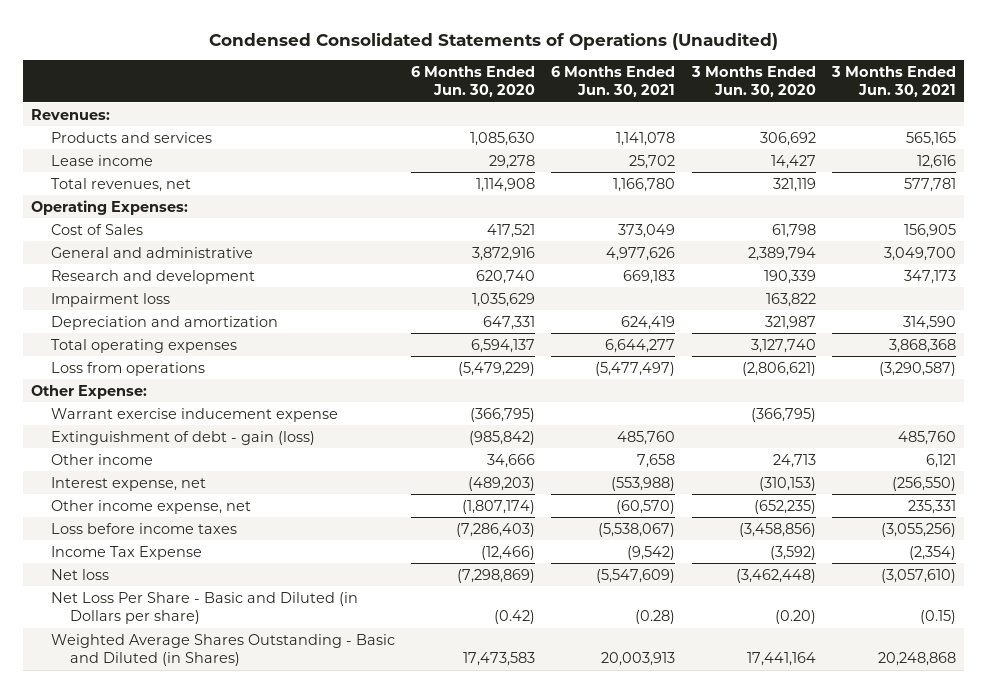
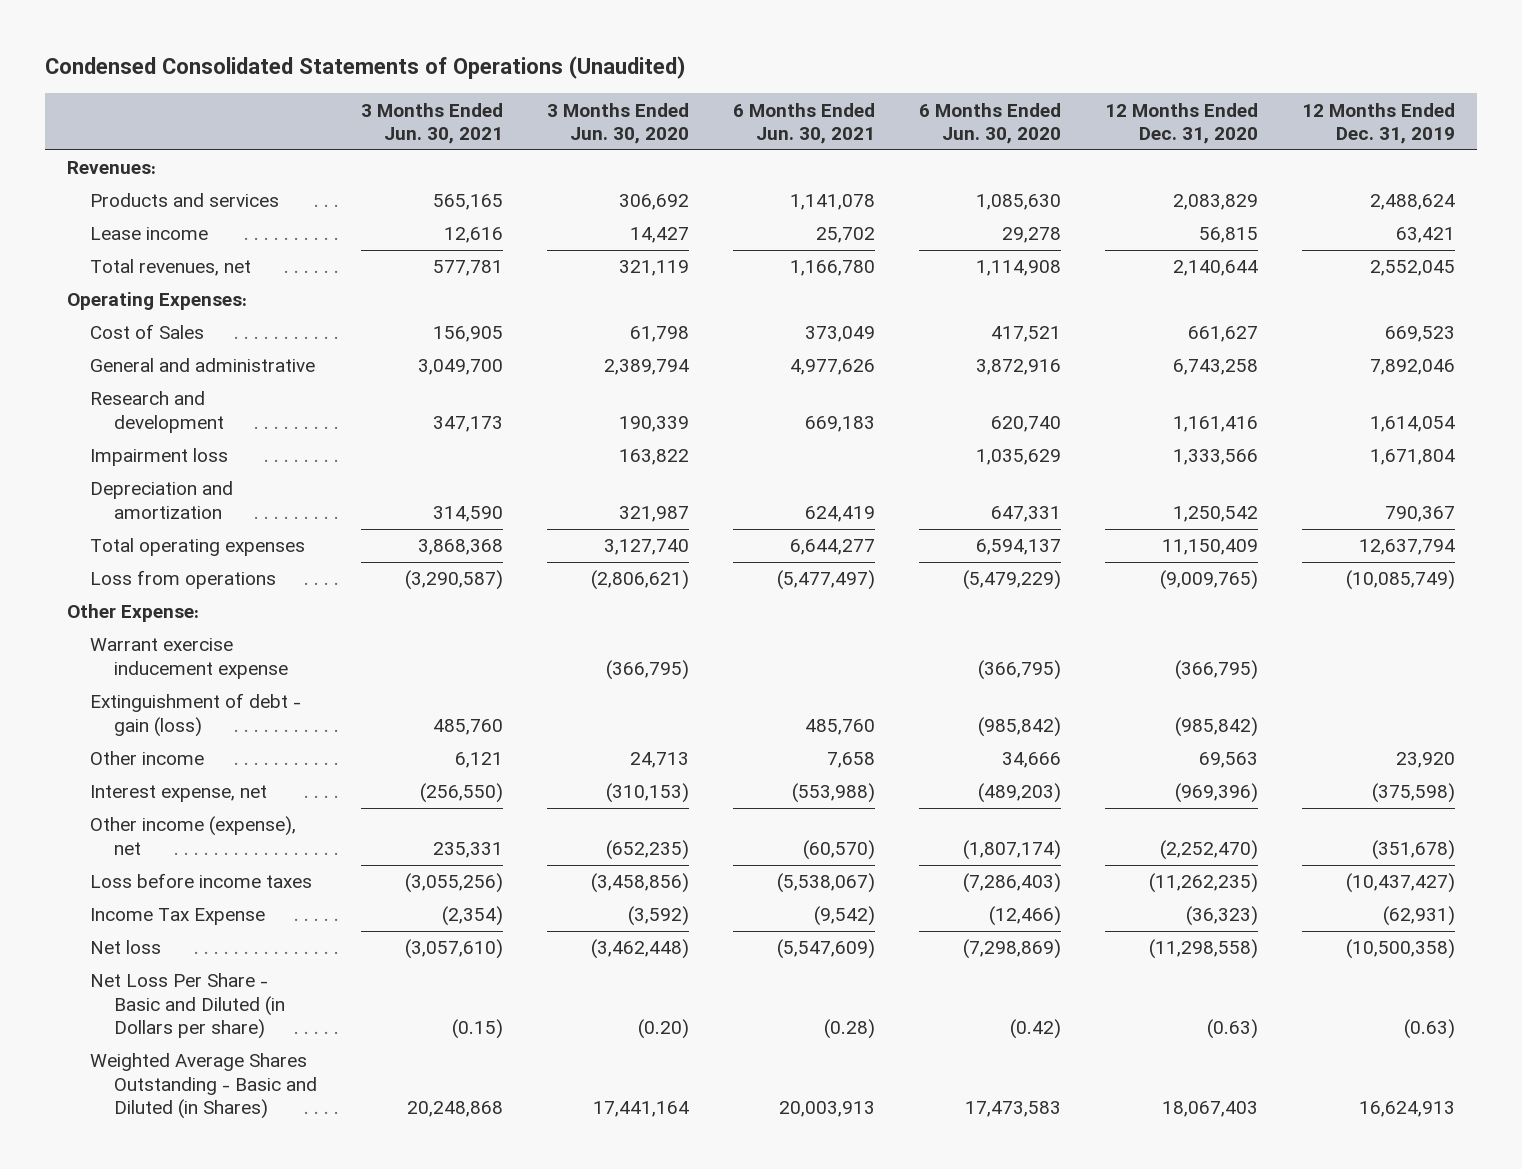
none -> [1105,102,1259,145] 12 Months Ended Dec. 31, 2020
none -> [1302,102,1456,145] 12 Months Ended Dec. 31, 2019
[50,499,251,514] Other income expense, net -> [90,816,297,855] Other income (expense), net

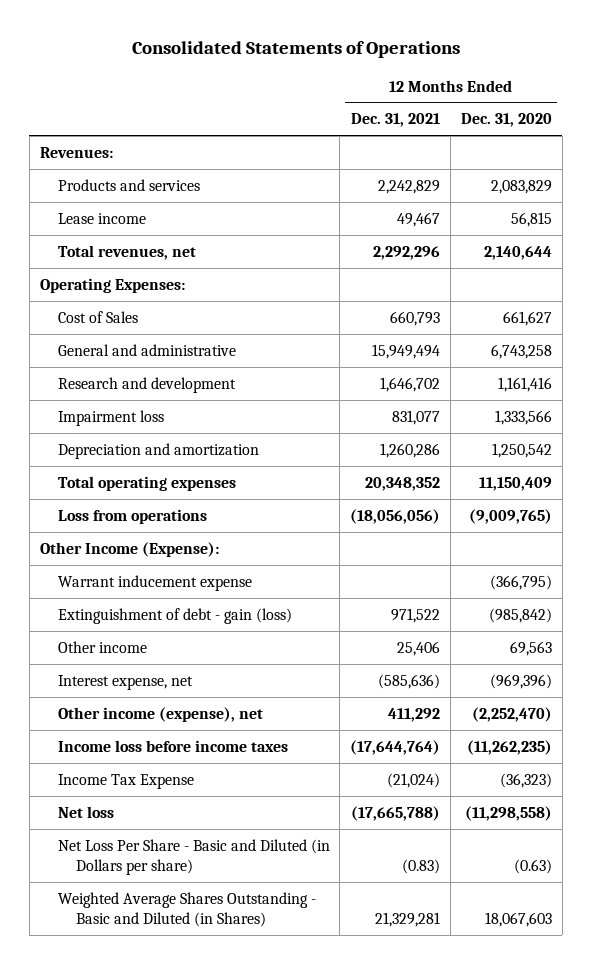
[44,56,686,80] Condensed Consolidated Statements of Operations (Unaudited) -> [131,40,460,58] Consolidated Statements of Operations
[360,102,503,145] 3 Months Ended Jun. 30, 2021 -> none
[546,102,689,145] 3 Months Ended Jun. 30, 2020 -> none
[732,102,875,145] 6 Months Ended Jun. 30, 2021 -> none
[919,102,1062,145] 6 Months Ended Jun. 30, 2020 -> none
[1302,102,1456,145] 12 Months Ended Dec. 31, 2019 -> none
none -> [351,113,441,128] Dec. 31, 2021
[66,604,199,623] Other Expense: -> [39,541,219,557] Other Income (Expense):
[90,638,288,679] Warrant exercise inducement expense -> [57,574,252,591] Warrant inducement expense
[90,873,313,889] Loss before income taxes -> [57,739,288,752] Income loss before income taxes
[1162,1101,1259,1118] 18,067,403 -> [485,911,553,927] 18,067,603

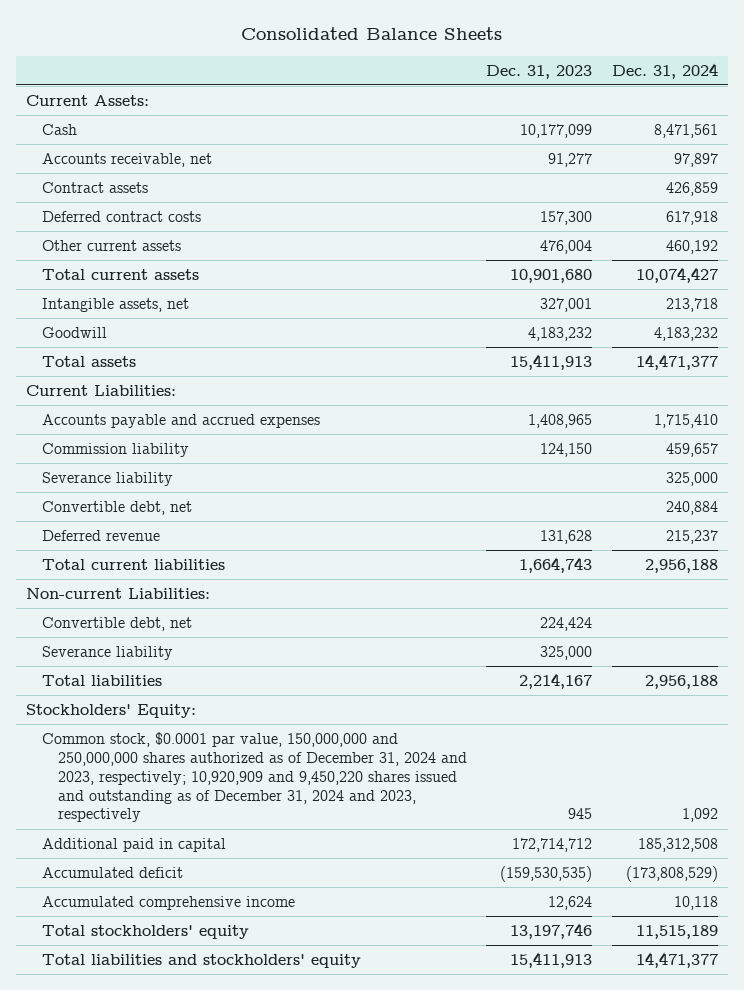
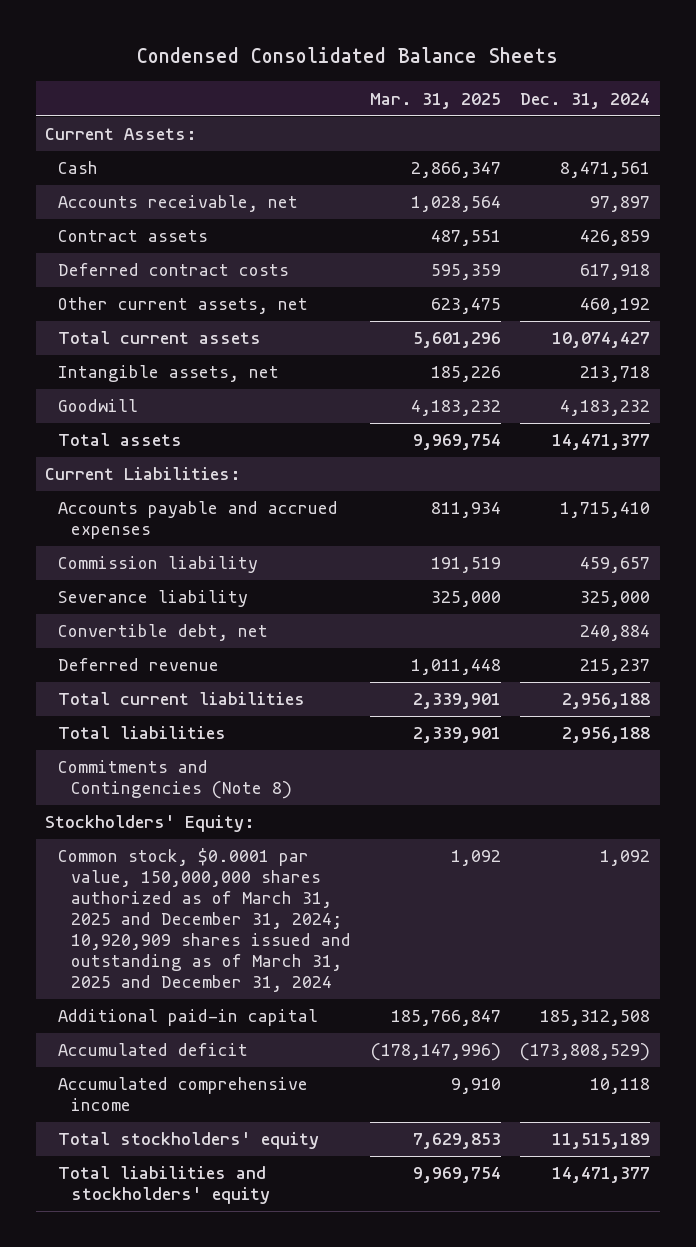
[240,27,502,41] Consolidated Balance Sheets -> [136,47,558,64] Condensed Consolidated Balance Sheets
[486,64,593,79] Dec. 31, 2023 -> none
none -> [370,92,502,109] Mar. 31, 2025
[41,239,181,251] Other current assets -> [58,297,309,315] Other current assets, net
[25,587,210,599] Non-current Liabilities: -> none
[41,616,192,631] Convertible debt, net -> none
[41,645,173,660] Severance liability -> none
none -> [58,760,292,800] Commitments and Contingencies (Note 8)
[41,731,467,823] Common stock, $0.0001 par value, 150,000,000 and 250,000,000 shares authorized as of December 31, 2024 and 2023, respectively; 10,920,909 and 9,450,220 shares issued and outstanding as of December 31, 2024 and 2023, respectively -> [58,848,351,993] Common stock, $0.0001 par value, 150,000,000 shares authorized as of March 31, 2025 and December 31, 2024; 10,920,909 shares issued and outstanding as of March 31, 2025 and December 31, 2024
[41,837,226,852] Additional paid in capital -> [58,1009,319,1027] Additional paid-in capital

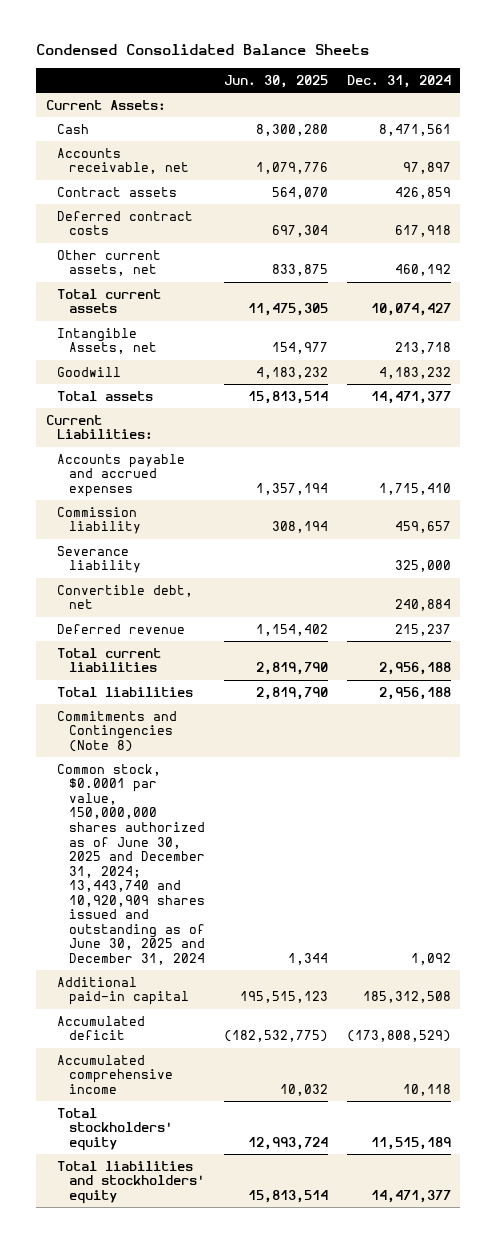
[370,92,502,109] Mar. 31, 2025 -> none
none -> [223,74,328,88] Jun. 30, 2025
[58,365,280,383] Intangible assets, net -> [57,327,158,355] Intangible Assets, net
[45,815,256,833] Stockholders' Equity: -> none
[58,848,351,993] Common stock, $0.0001 par value, 150,000,000 shares authorized as of March 31, 2025 and December 31, 2024; 10,920,909 shares issued and outstanding as of March 31, 2025 and December 31, 2024 -> [57,763,206,965] Common stock, $0.0001 par value, 150,000,000 shares authorized as of June 30, 2025 and December 31, 2024; 13,443,740 and 10,920,909 shares issued and outstanding as of June 30, 2025 and December 31, 2024

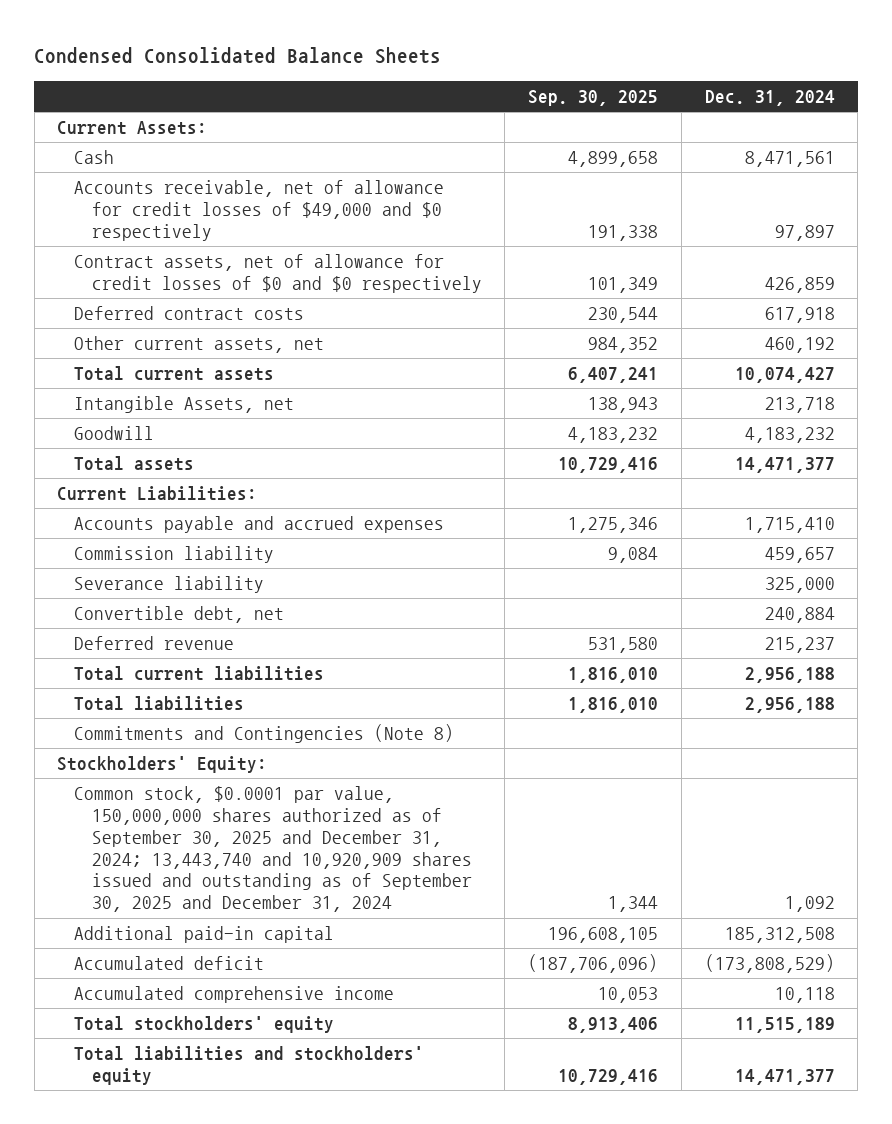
[223,74,328,88] Jun. 30, 2025 -> none
none -> [528,89,659,106] Sep. 30, 2025
[57,147,190,175] Accounts receivable, net -> [74,180,445,241] Accounts receivable, net of allowance for credit losses of $49,000 and $0 respectively
[57,186,178,197] Contract assets -> [74,254,482,293] Contract assets, net of allowance for credit losses of $0 and $0 respectively
none -> [57,756,268,774] Stockholders' Equity:
[57,763,206,965] Common stock, $0.0001 par value, 150,000,000 shares authorized as of June 30, 2025 and December 31, 2024; 13,443,740 and 10,920,909 shares issued and outstanding as of June 30, 2025 and December 31, 2024 -> [74,786,472,913] Common stock, $0.0001 par value, 150,000,000 shares authorized as of September 30, 2025 and December 31, 2024; 13,443,740 and 10,920,909 shares issued and outstanding as of September 30, 2025 and December 31, 2024

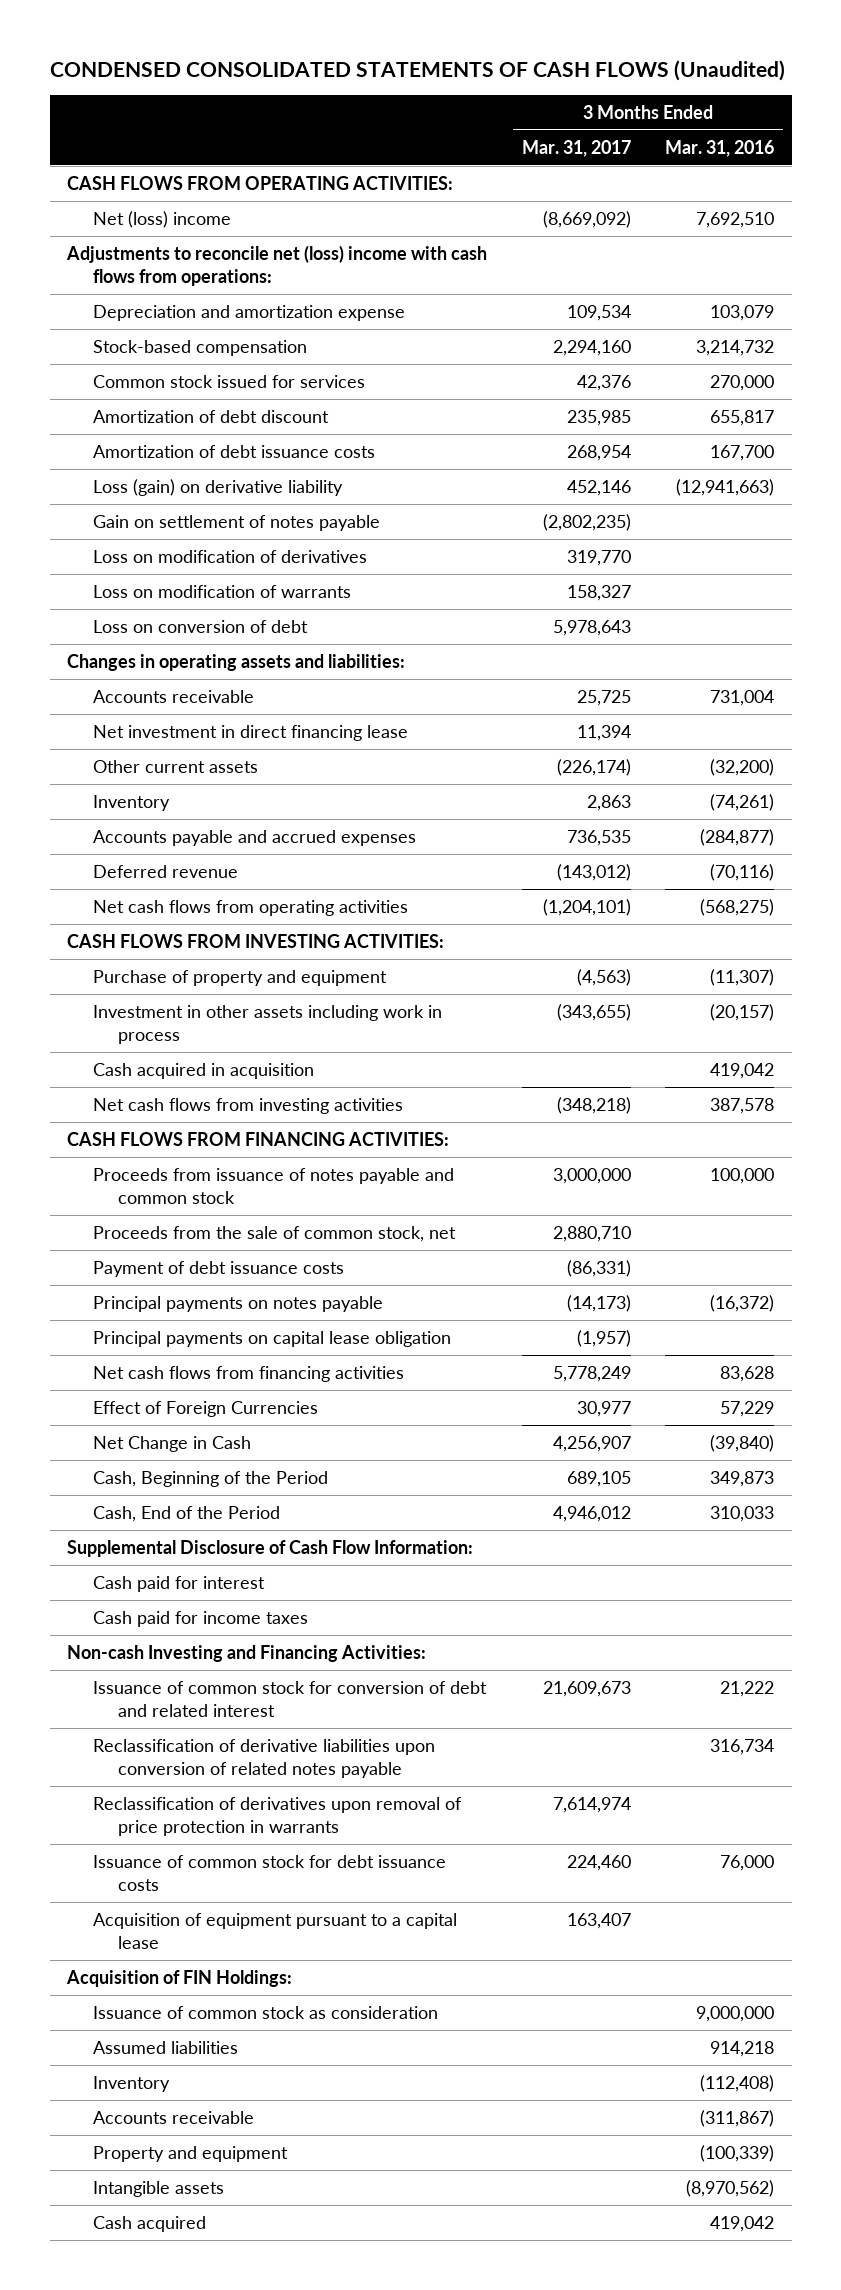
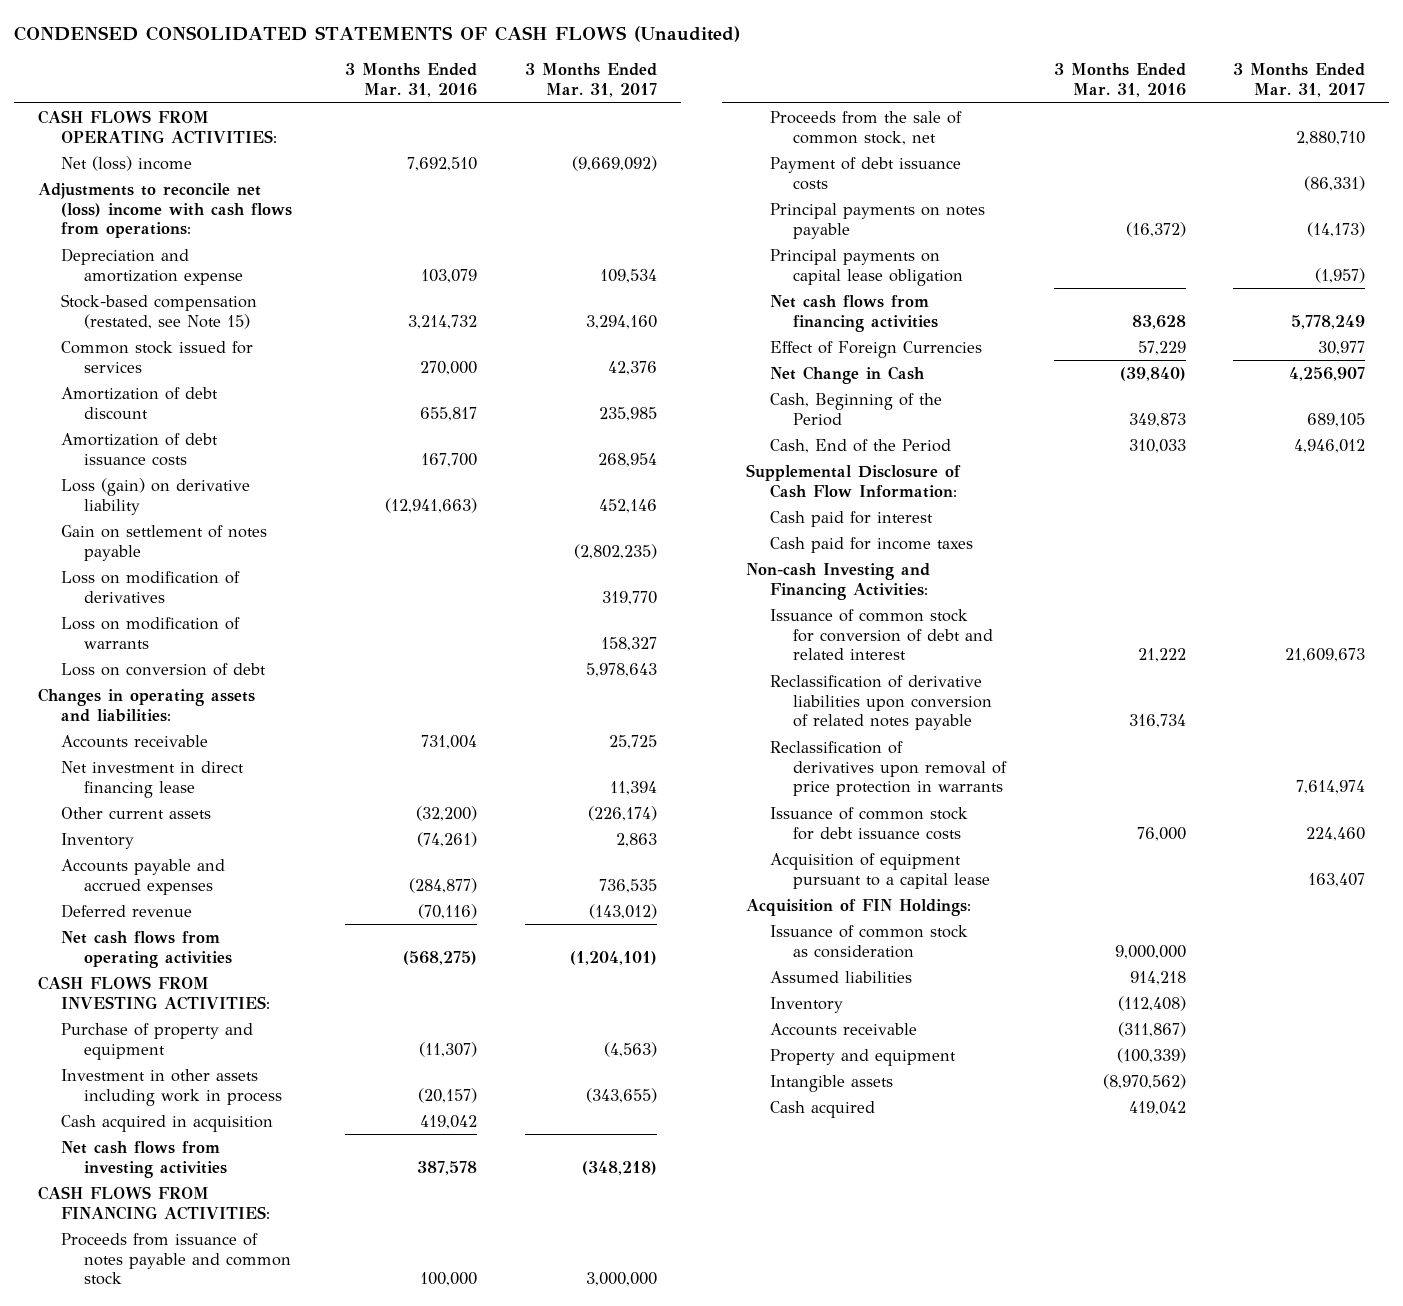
[542,210,631,228] (8,669,092) -> [572,155,658,171] (9,669,092)
[92,339,307,356] Stock-based compensation -> [61,293,258,329] Stock-based compensation (restated, see Note 15)
[552,339,631,356] 2,294,160 -> [586,314,658,329] 3,294,160

